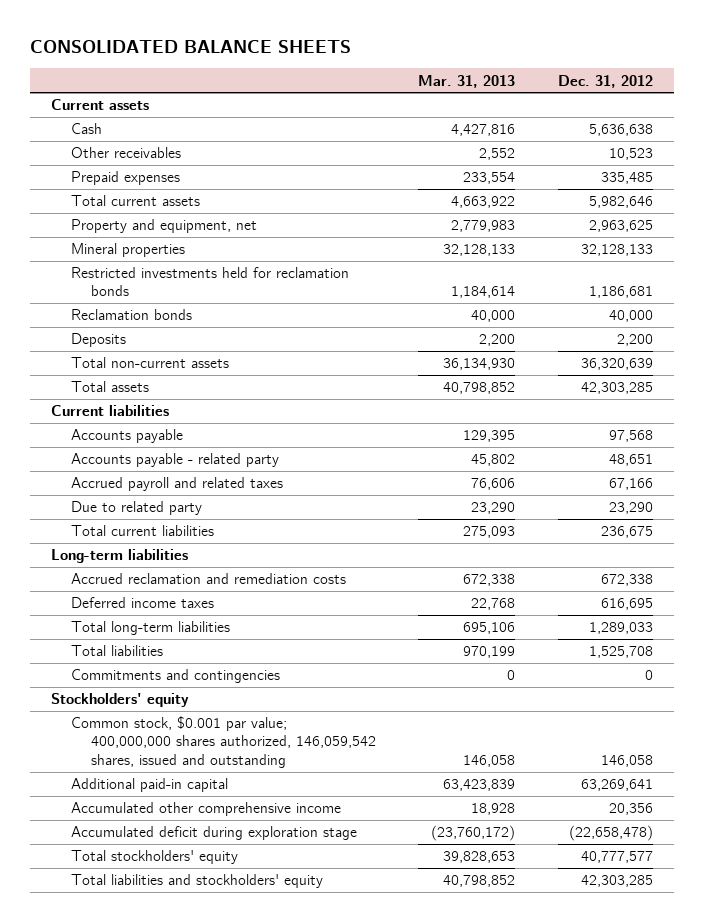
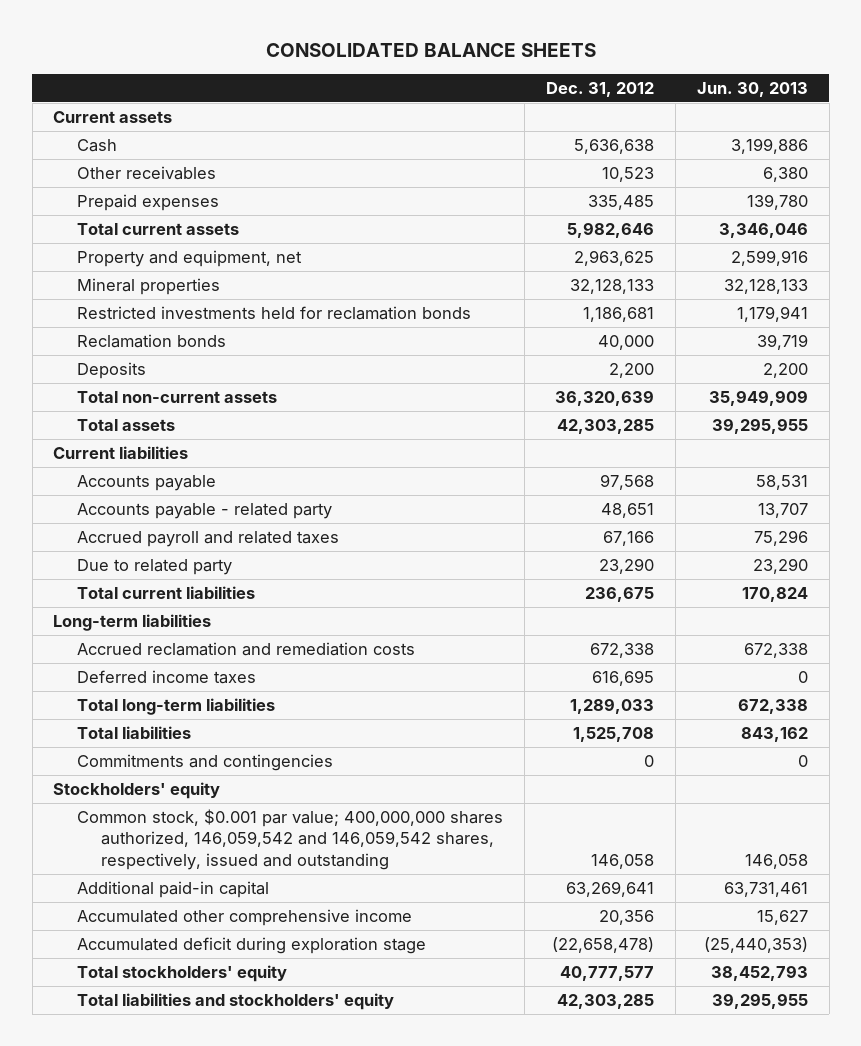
[418,74,516,88] Mar. 31, 2013 -> none
none -> [696,81,808,97] Jun. 30, 2013
[70,716,376,768] Common stock, $0.001 par value; 400,000,000 shares authorized, 146,059,542 shares, issued and outstanding -> [77,808,504,870] Common stock, $0.001 par value; 400,000,000 shares authorized, 146,059,542 and 146,059,542 shares, respectively, issued and outstanding

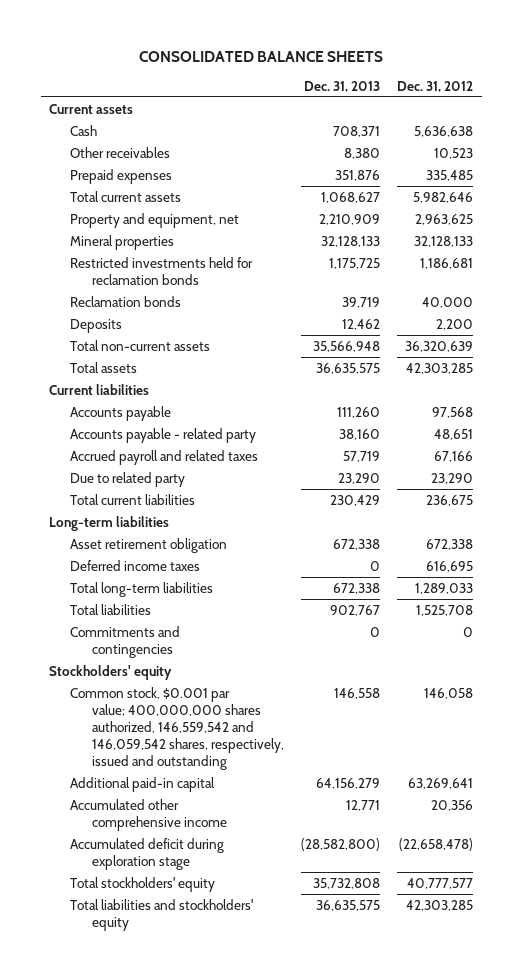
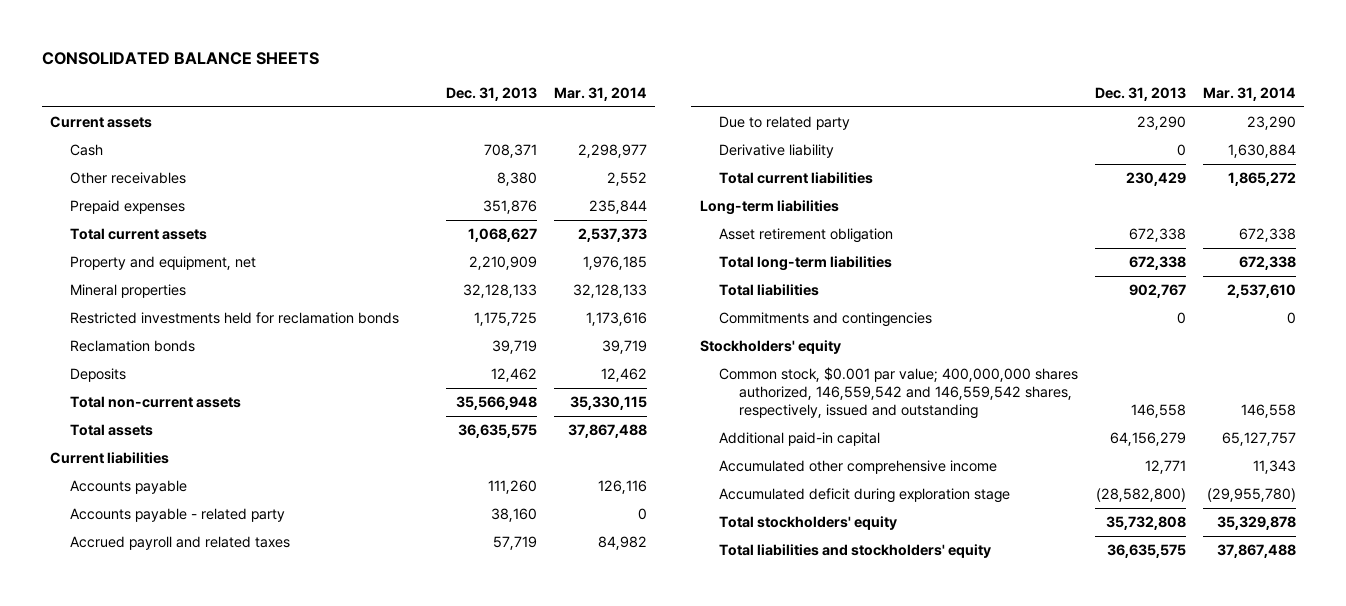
[397,80,474,92] Dec. 31, 2012 -> none
none -> [553,86,647,101] Mar. 31, 2014
none -> [719,144,835,159] Derivative liability
[70,559,201,571] Deferred income taxes -> none
[70,686,284,771] Common stock, $0.001 par value; 400,000,000 shares authorized, 146,559,542 and 146,059,542 shares, respectively, issued and outstanding -> [719,367,1079,420] Common stock, $0.001 par value; 400,000,000 shares authorized, 146,559,542 and 146,559,542 shares, respectively, issued and outstanding

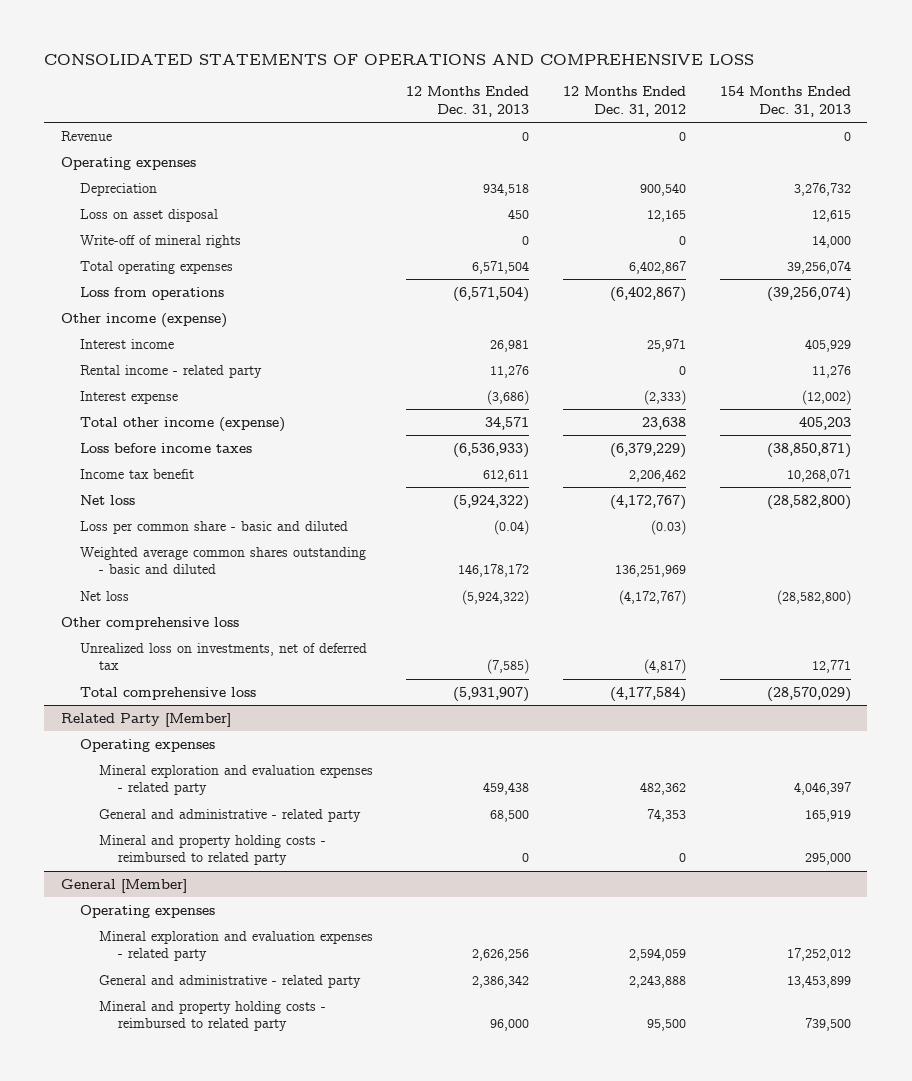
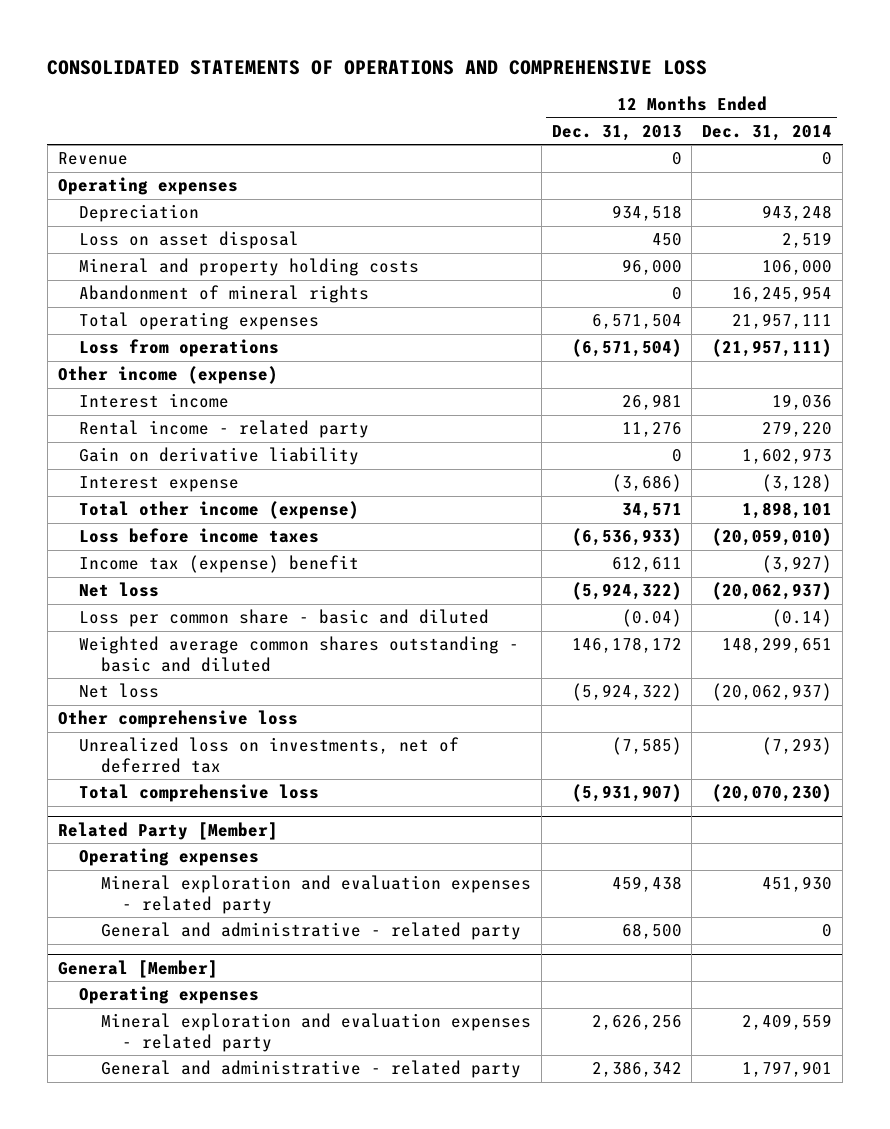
[563,86,687,117] 12 Months Ended Dec. 31, 2012 -> none
[719,86,851,117] 154 Months Ended Dec. 31, 2013 -> none
none -> [702,124,833,141] Dec. 31, 2014
none -> [79,258,420,277] Mineral and property holding costs
[80,234,242,248] Write-off of mineral rights -> [79,285,370,304] Abandonment of mineral rights
none -> [79,447,360,466] Gain on derivative liability
[80,468,195,479] Income tax benefit -> [79,555,360,574] Income tax (expense) benefit
[98,834,326,866] Mineral and property holding costs - reimbursed to related party -> none
[98,1000,326,1032] Mineral and property holding costs - reimbursed to related party -> none

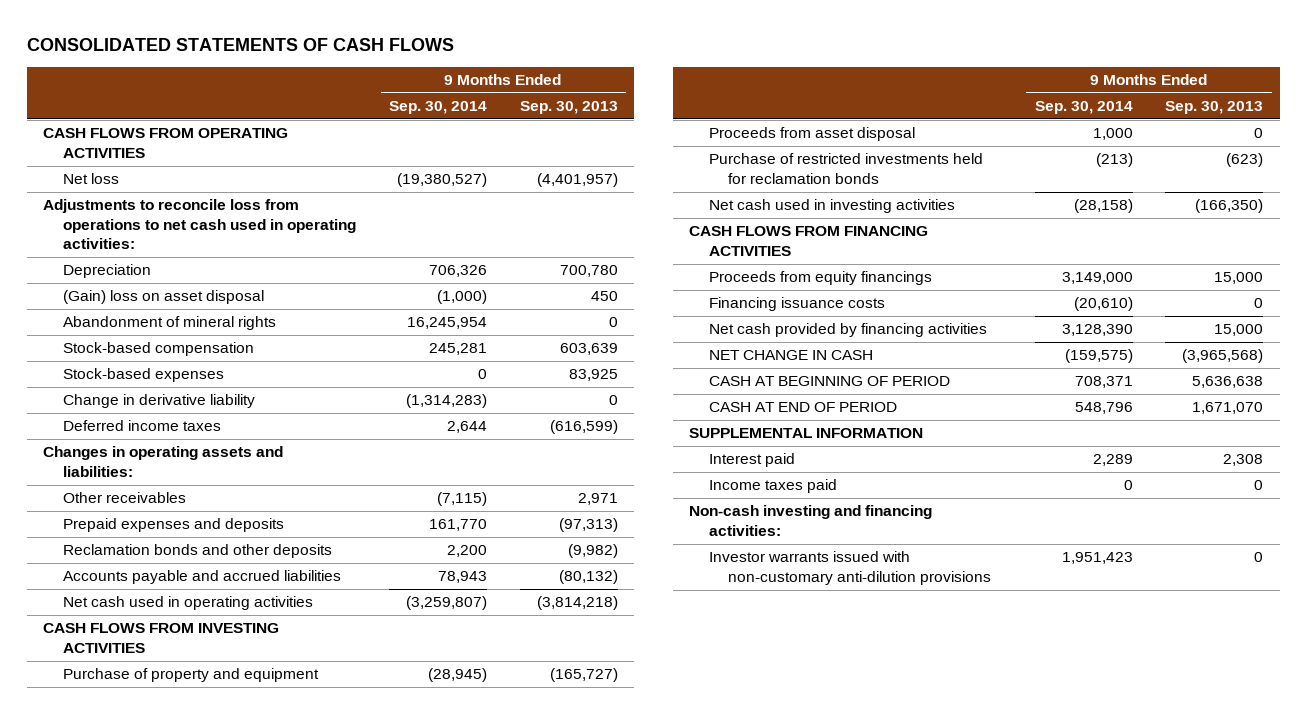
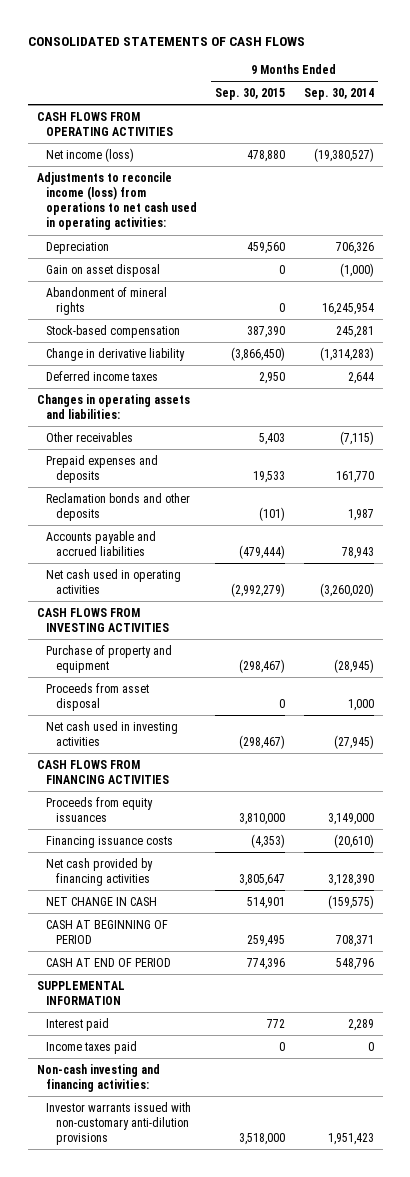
[519,101,618,115] Sep. 30, 2013 -> none
none -> [215,87,286,100] Sep. 30, 2015
[63,173,120,185] Net loss -> [46,147,135,162] Net income (loss)
[43,199,357,250] Adjustments to reconcile loss from operations to net cash used in operating activities: -> [36,171,198,231] Adjustments to reconcile income (loss) from operations to net cash used in operating activities:
[63,290,265,305] (Gain) loss on asset disposal -> [46,263,161,277] Gain on asset disposal
[63,368,225,383] Stock-based expenses -> none
[446,545,487,558] 2,200 -> [347,508,374,521] 1,987
[405,596,487,611] (3,259,807) -> [319,582,374,597] (3,260,020)
[708,153,983,184] Purchase of restricted investments held for reclamation bonds -> none
[1073,199,1133,214] (28,158) -> [333,734,374,749] (27,945)
[708,271,932,286] Proceeds from equity financings -> [46,796,154,822] Proceeds from equity issuances

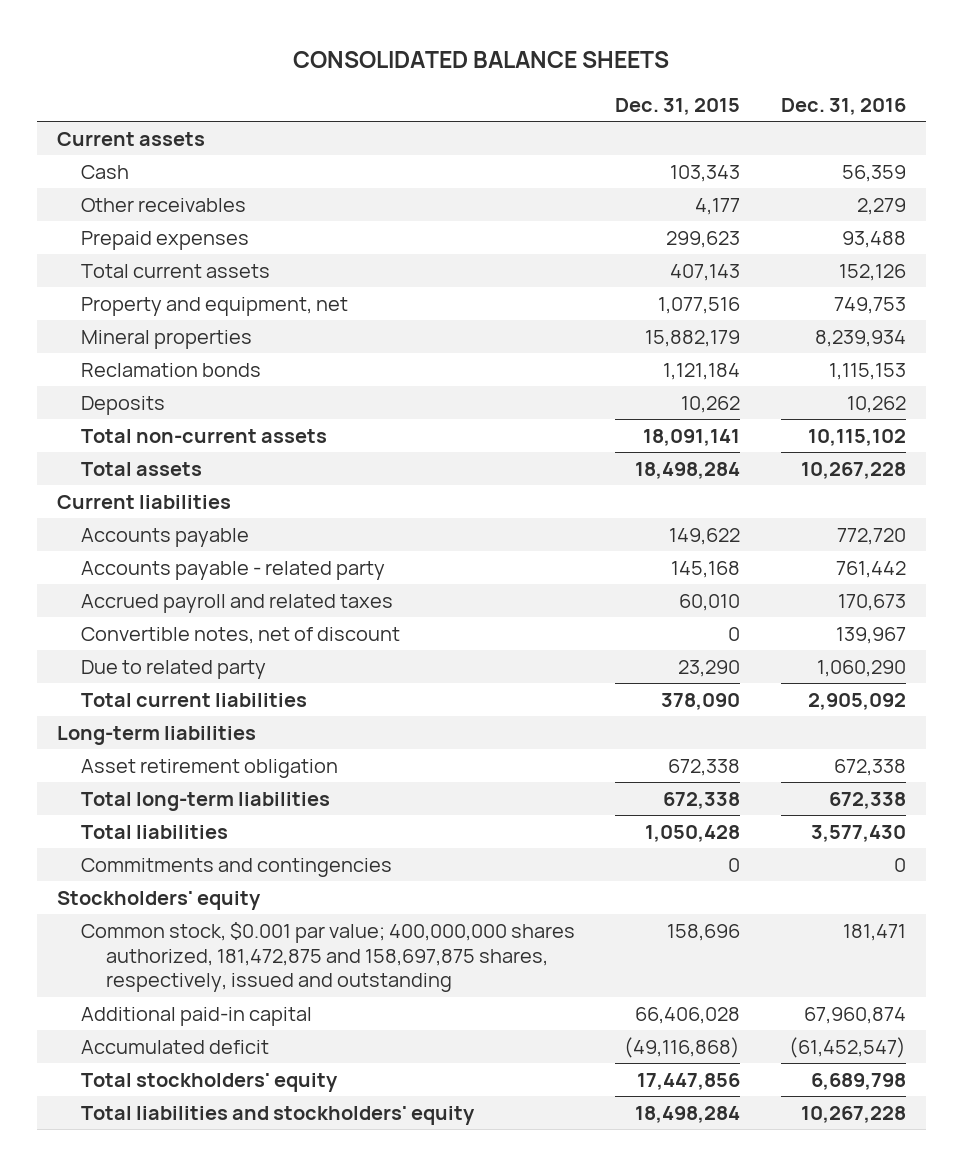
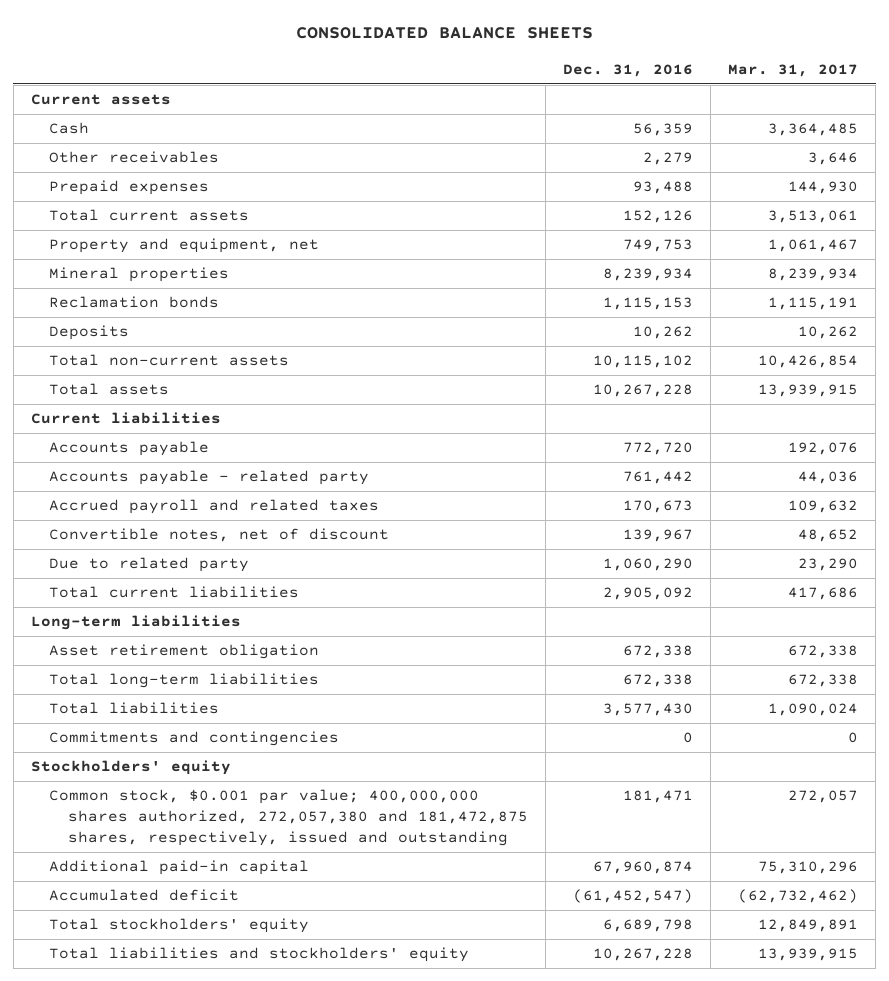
[615,97,741,115] Dec. 31, 2015 -> none
none -> [728,63,859,77] Mar. 31, 2017
[81,922,576,993] Common stock, $0.001 par value; 400,000,000 shares authorized, 181,472,875 and 158,697,875 shares, respectively, issued and outstanding -> [49,789,528,847] Common stock, $0.001 par value; 400,000,000 shares authorized, 272,057,380 and 181,472,875 shares, respectively, issued and outstanding

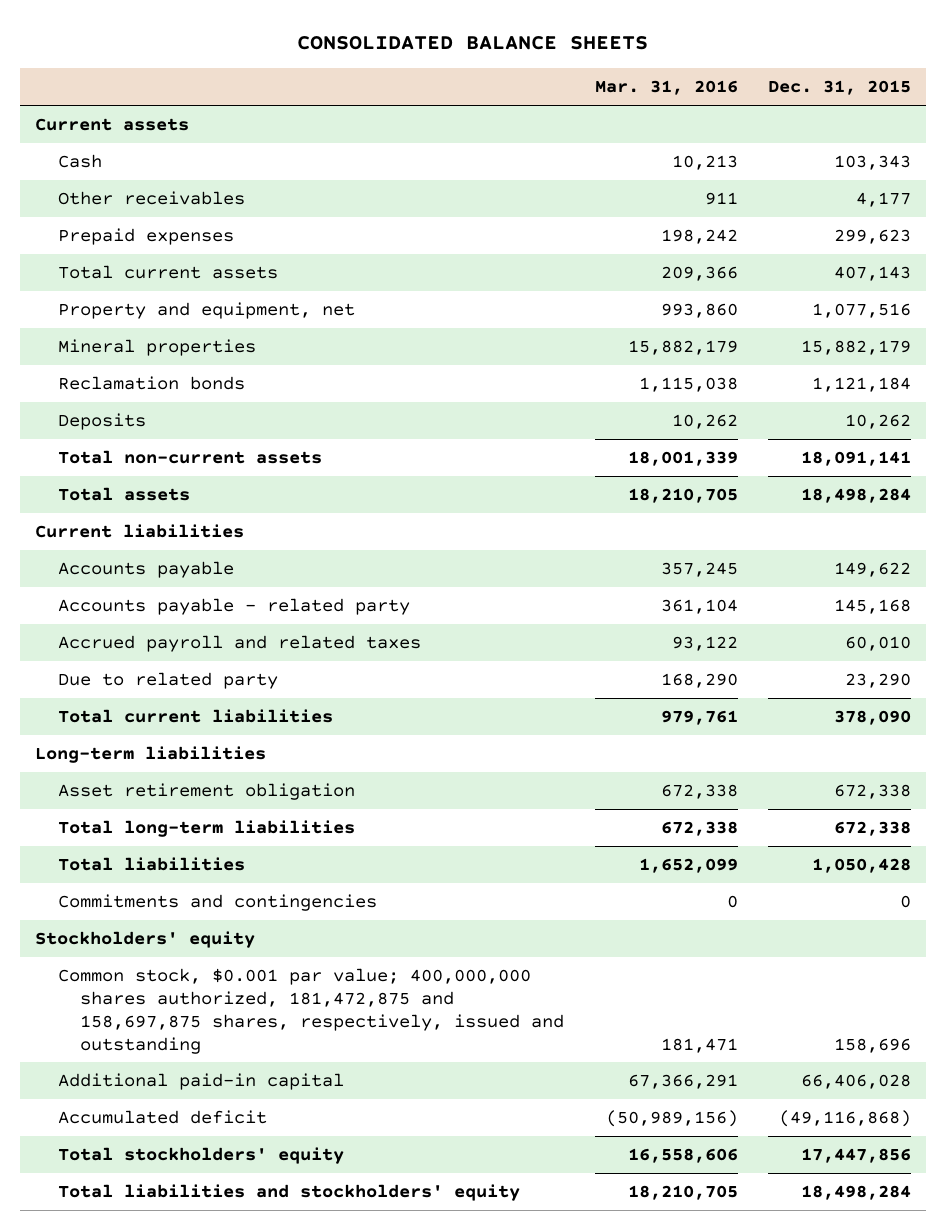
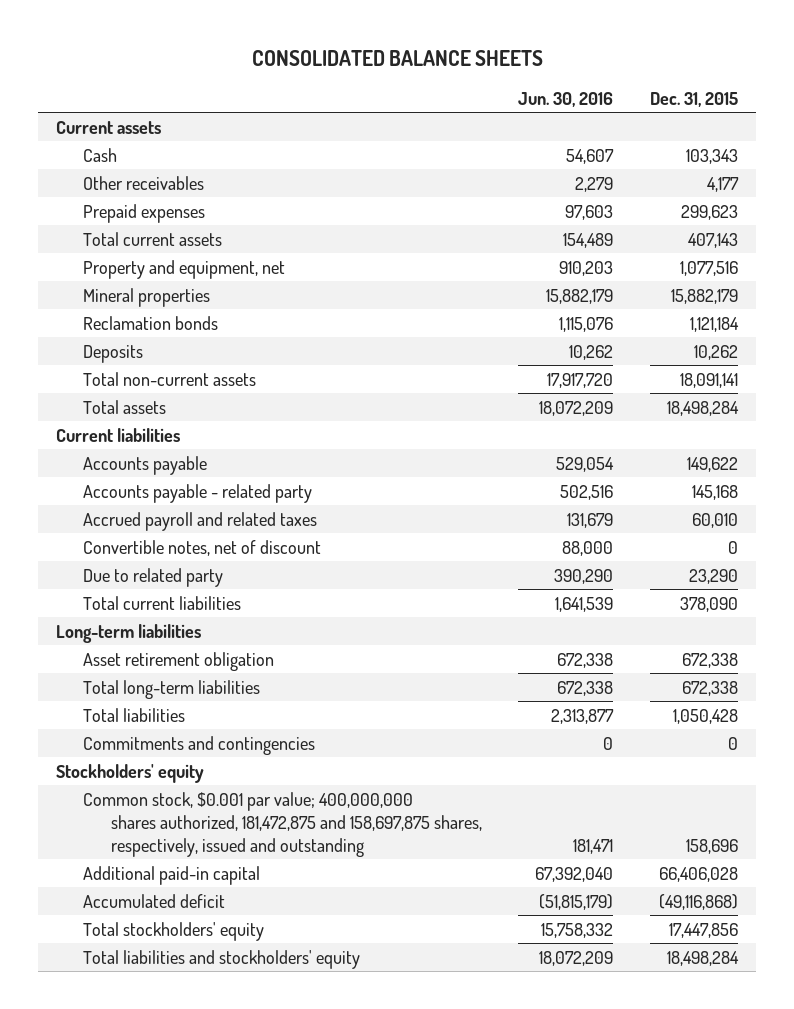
[594,80,738,96] Mar. 31, 2016 -> none
none -> [518,91,614,107] Jun. 30, 2016
none -> [83,539,322,556] Convertible notes, net of discount

